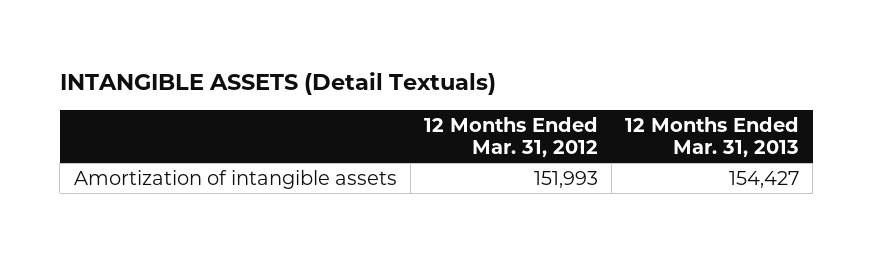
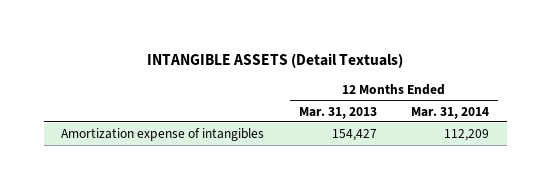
[423,116,598,158] 12 Months Ended Mar. 31, 2012 -> none
none -> [411,106,490,119] Mar. 31, 2014
[73,169,397,189] Amortization of intangible assets -> [60,128,264,142] Amortization expense of intangibles

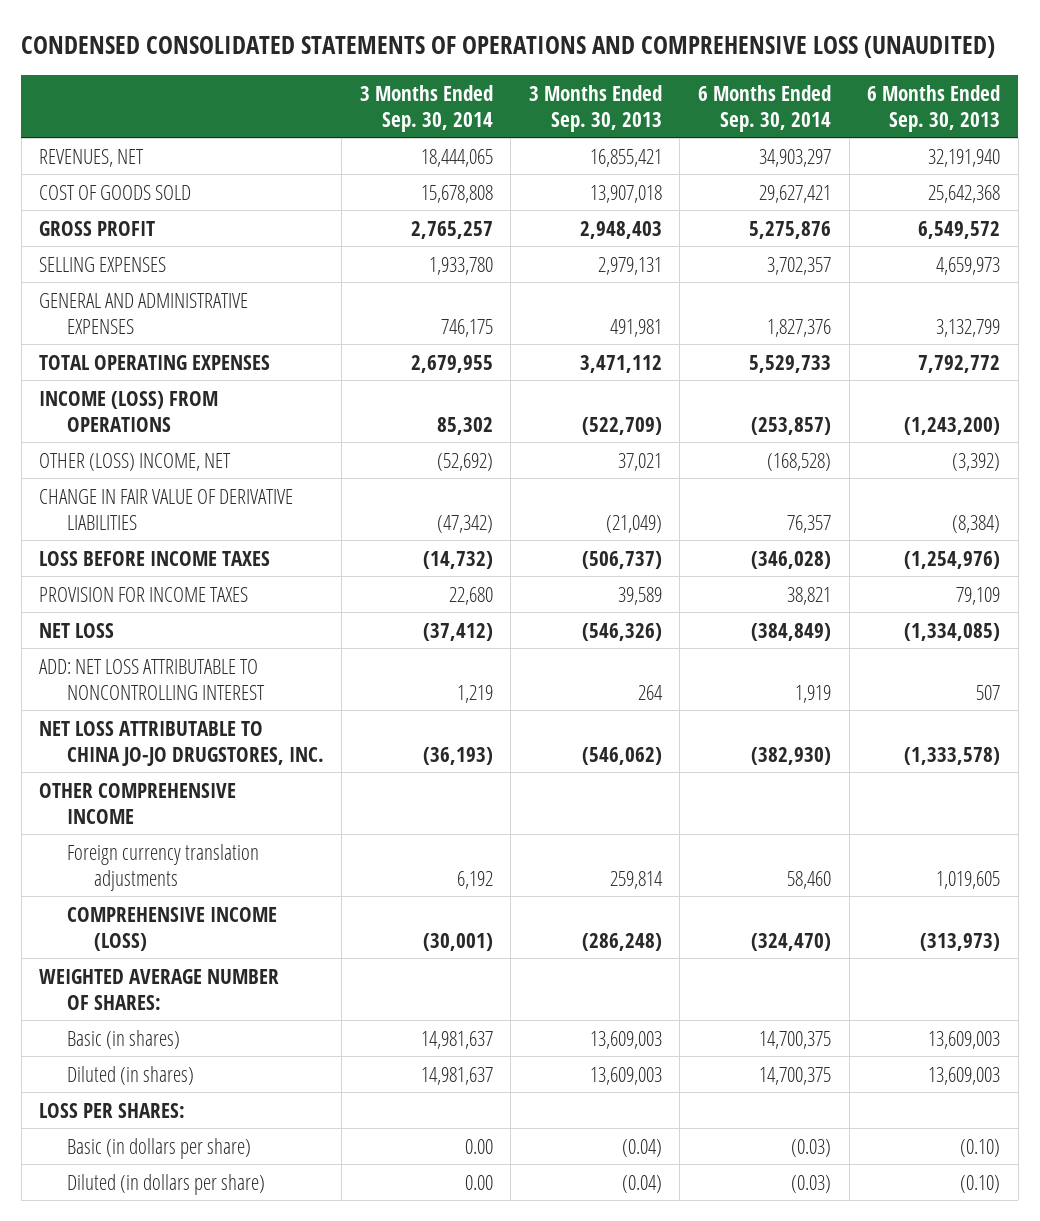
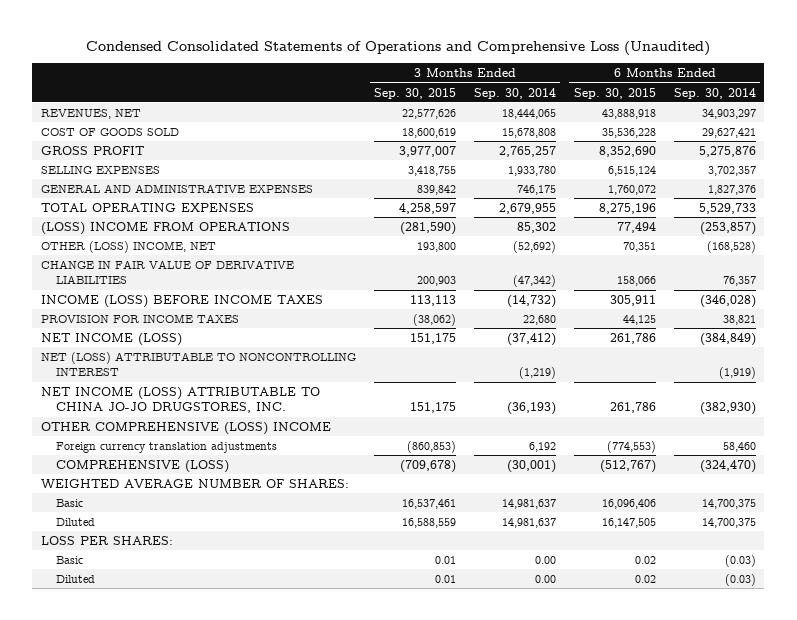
[21,36,996,59] CONDENSED CONSOLIDATED STATEMENTS OF OPERATIONS AND COMPREHENSIVE LOSS (UNAUDITED) -> [86,41,711,57] Condensed Consolidated Statements of Operations and Comprehensive Loss (Unaudited)
[528,84,662,132] 3 Months Ended Sep. 30, 2013 -> none
[867,84,1001,132] 6 Months Ended Sep. 30, 2013 -> none
none -> [373,87,456,99] Sep. 30, 2015
none -> [573,87,656,99] Sep. 30, 2015
[39,390,219,432] INCOME (LOSS) FROM OPERATIONS -> [41,221,291,235] (LOSS) INCOME FROM OPERATIONS
[39,550,271,566] LOSS BEFORE INCOME TAXES -> [41,294,324,308] INCOME (LOSS) BEFORE INCOME TAXES
[39,622,115,638] NET LOSS -> [41,332,183,346] NET INCOME (LOSS)
[39,658,265,700] ADD: NET LOSS ATTRIBUTABLE TO NONCONTROLLING INTEREST -> [41,351,357,377] NET (LOSS) ATTRIBUTABLE TO NONCONTROLLING INTEREST
[456,684,493,703] 1,219 -> [518,367,556,380] (1,219)
[794,684,831,703] 1,919 -> [718,367,756,380] (1,919)
[39,720,324,766] NET LOSS ATTRIBUTABLE TO CHINA JO-JO DRUGSTORES, INC. -> [41,386,321,414] NET INCOME (LOSS) ATTRIBUTABLE TO CHINA JO-JO DRUGSTORES, INC.
[39,782,237,824] OTHER COMPREHENSIVE INCOME -> [41,421,332,435] OTHER COMPREHENSIVE (LOSS) INCOME
[66,906,277,951] COMPREHENSIVE INCOME (LOSS) -> [55,459,229,473] COMPREHENSIVE (LOSS)
[66,1029,180,1049] Basic (in shares) -> [55,498,83,507] Basic
[66,1065,194,1085] Diluted (in shares) -> [55,517,95,526] Diluted
[66,1137,251,1159] Basic (in dollars per share) -> [55,555,83,564] Basic
[66,1173,265,1195] Diluted (in dollars per share) -> [55,574,95,583] Diluted

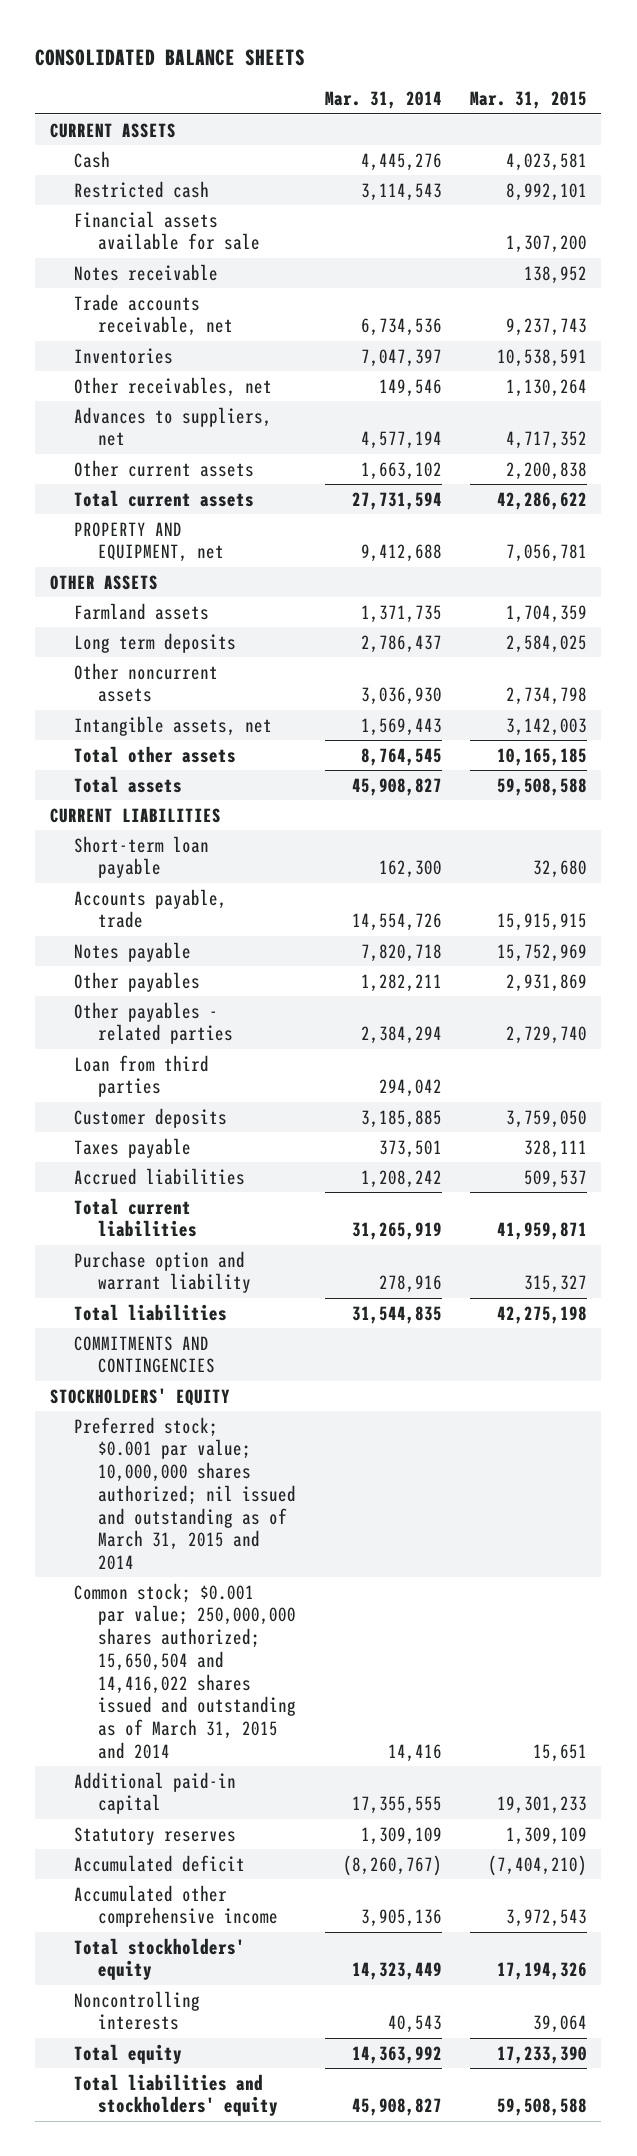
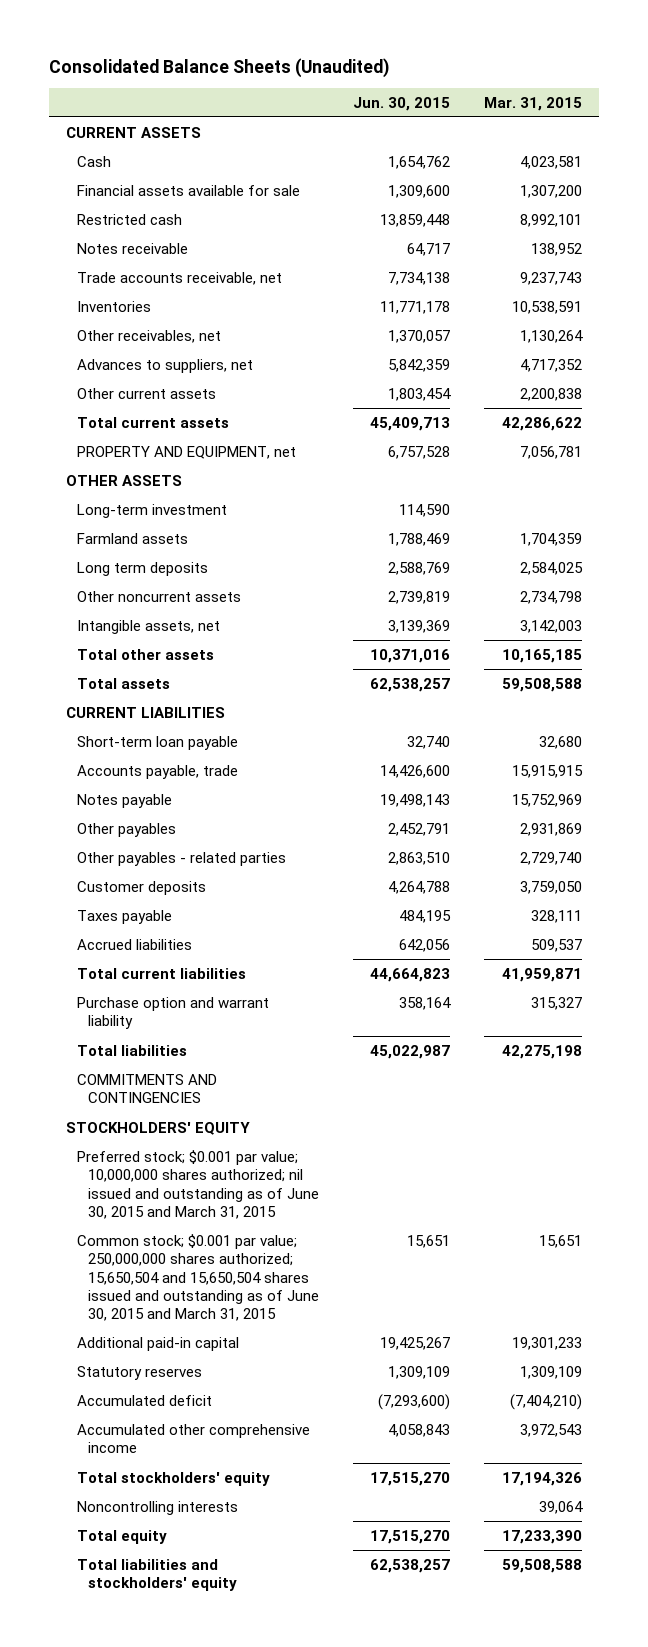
[35,48,306,66] CONSOLIDATED BALANCE SHEETS -> [49,57,390,78] Consolidated Balance Sheets (Unaudited)
[324,91,442,110] Mar. 31, 2014 -> none
none -> [352,96,450,111] Jun. 30, 2015
[73,180,209,198] Restricted cash -> [76,213,182,225] Restricted cash
none -> [76,503,227,518] Long-term investment
[73,1054,209,1098] Loan from third parties -> none
[73,1416,296,1570] Preferred stock; $0.001 par value; 10,000,000 shares authorized; nil issued and outstanding as of March 31, 2015 and 2014 -> [76,1149,319,1219] Preferred stock; $0.001 par value; 10,000,000 shares authorized; nil issued and outstanding as of June 30, 2015 and March 31, 2015
[73,1582,296,1759] Common stock; $0.001 par value; 250,000,000 shares authorized; 15,650,504 and 14,416,022 shares issued and outstanding as of March 31, 2015 and 2014 -> [76,1233,319,1322] Common stock; $0.001 par value; 250,000,000 shares authorized; 15,650,504 and 15,650,504 shares issued and outstanding as of June 30, 2015 and March 31, 2015

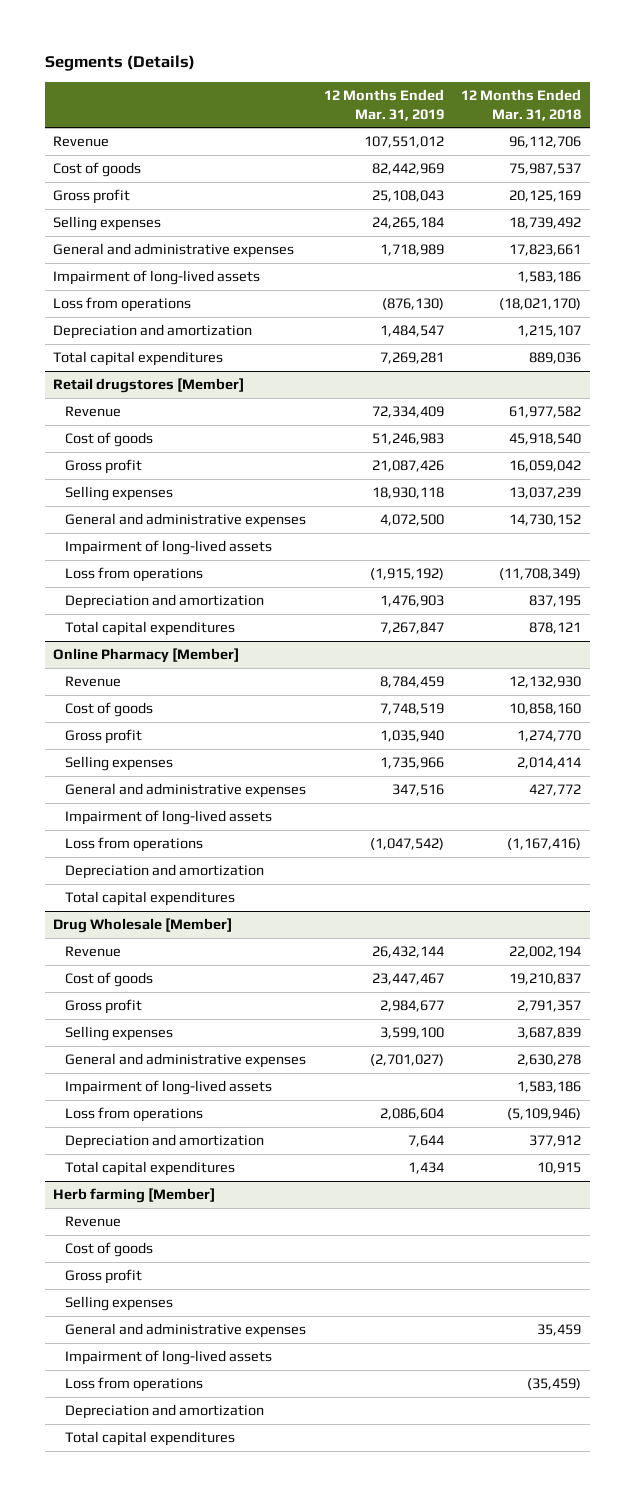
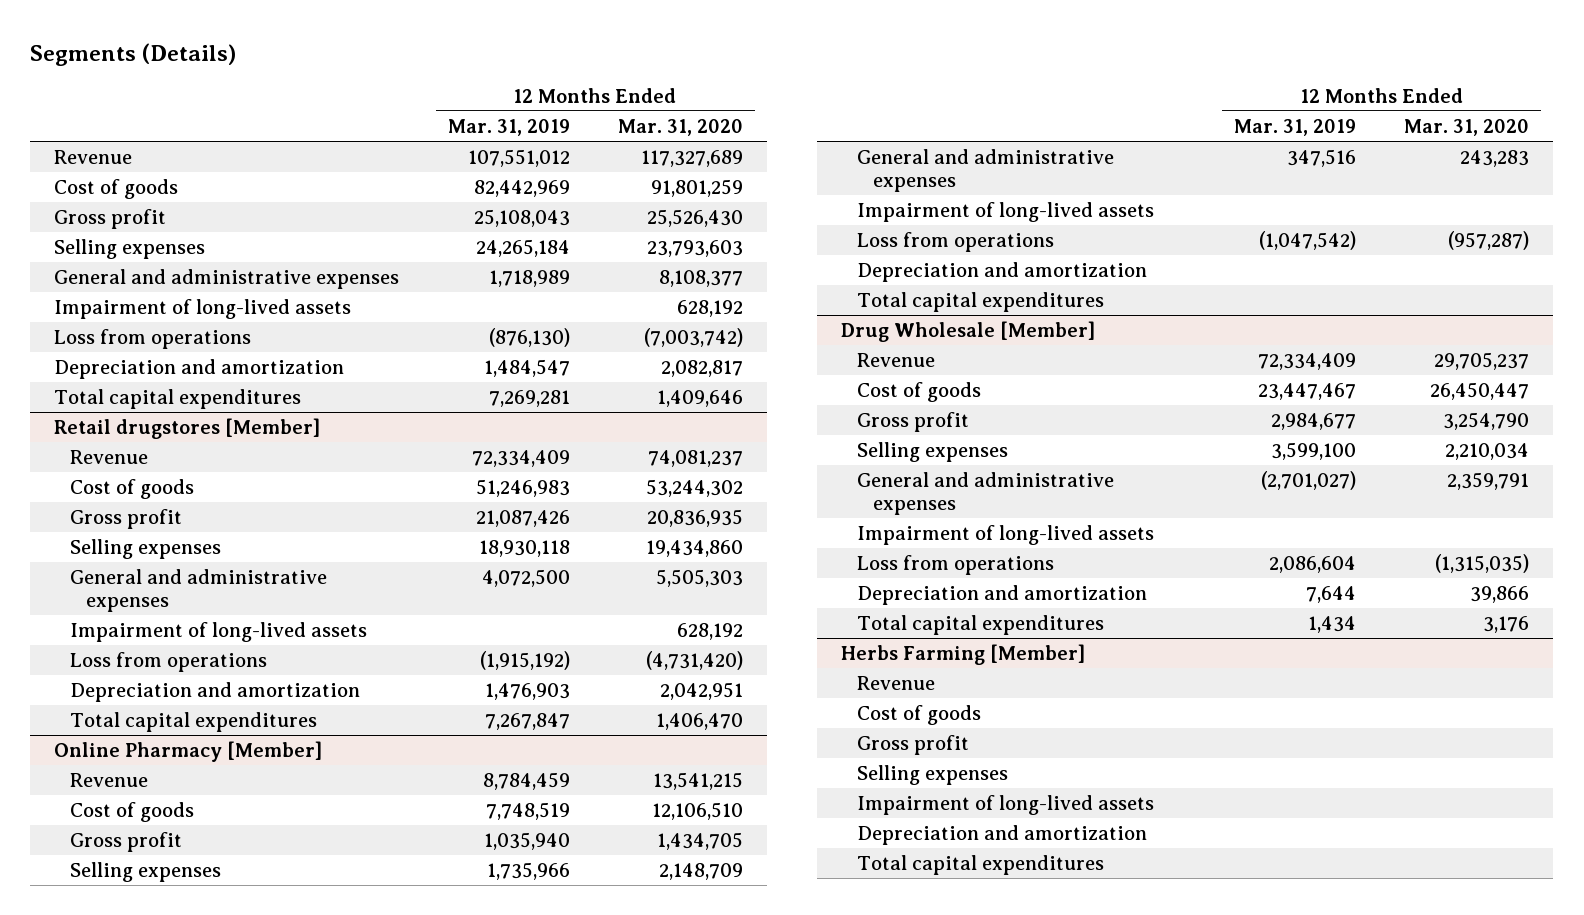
[460,89,581,121] 12 Months Ended Mar. 31, 2018 -> none
none -> [617,118,743,136] Mar. 31, 2020
[371,946,444,959] 26,432,144 -> [1258,352,1357,370] 72,334,409
[53,1188,216,1204] Herb farming [Member] -> [840,643,1085,665] Herbs Farming [Member]
[65,1323,307,1339] General and administrative expenses -> none
[65,1377,204,1393] Loss from operations -> none

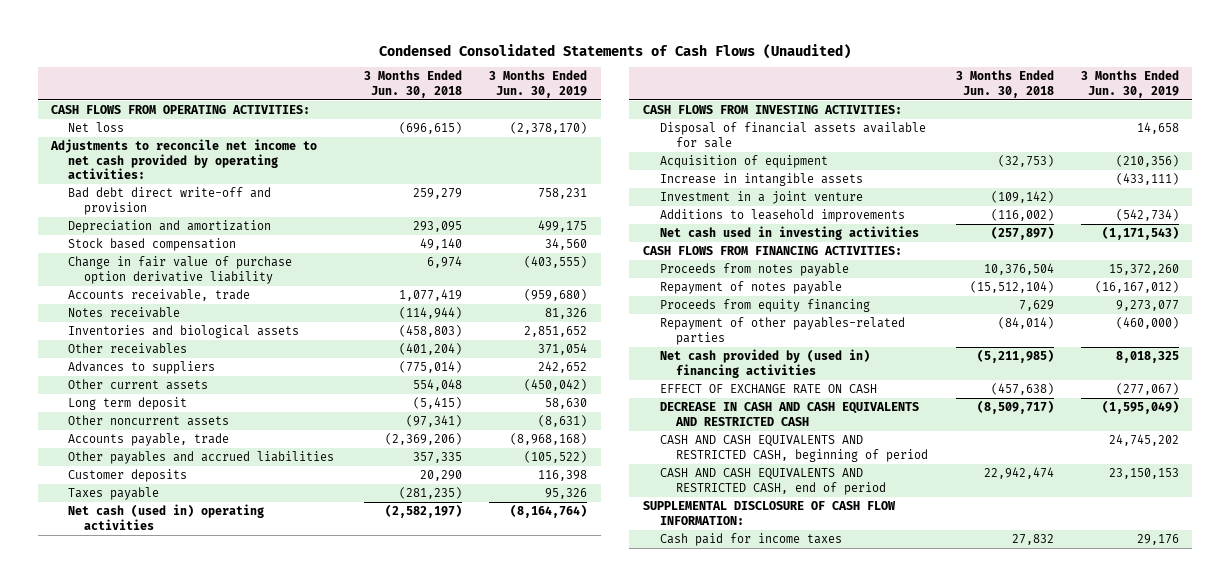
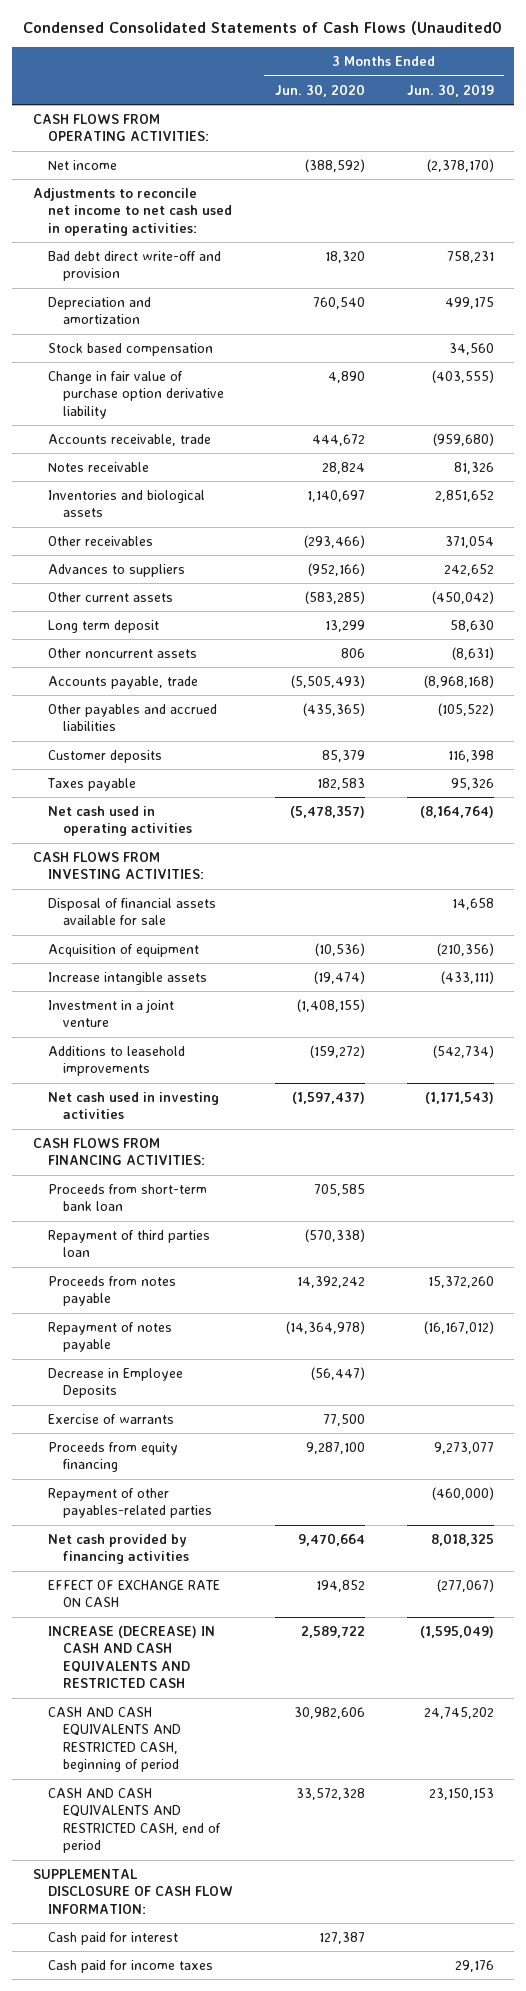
[378,43,851,59] Condensed Consolidated Statements of Cash Flows (Unaudited) -> [23,21,503,36] Condensed Consolidated Statements of Cash Flows (Unaudited0
[363,70,462,98] 3 Months Ended Jun. 30, 2018 -> none
none -> [274,83,365,97] Jun. 30, 2020
[67,122,124,133] Net loss -> [48,159,118,170] Net income
[50,139,318,180] Adjustments to reconcile net income to net cash provided by operating activities: -> [32,187,233,236] Adjustments to reconcile net income to net cash used in operating activities:
[67,504,264,530] Net cash (used in) operating activities -> [48,805,193,837] Net cash used in operating activities
[659,173,863,187] Increase in intangible assets -> [48,971,208,985] Increase intangible assets
none -> [48,1183,208,1212] Proceeds from short-term bank loan
none -> [48,1229,211,1258] Repayment of third parties loan
none -> [48,1367,184,1399] Decrease in Employee Deposits
none -> [48,1413,175,1424] Exercise of warrants
[659,349,870,378] Net cash provided by (used in) financing activities -> [48,1533,190,1565] Net cash provided by financing activities
[659,402,919,426] DECREASE IN CASH AND CASH EQUIVALENTS AND RESTRICTED CASH -> [48,1625,216,1689] INCREASE (DECREASE) IN CASH AND CASH EQUIVALENTS AND RESTRICTED CASH
none -> [48,1931,179,1945] Cash paid for interest

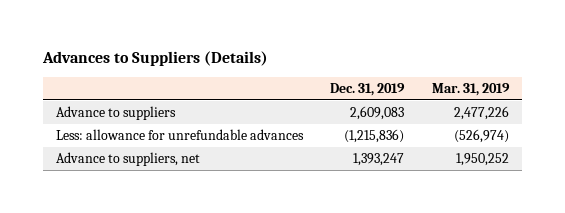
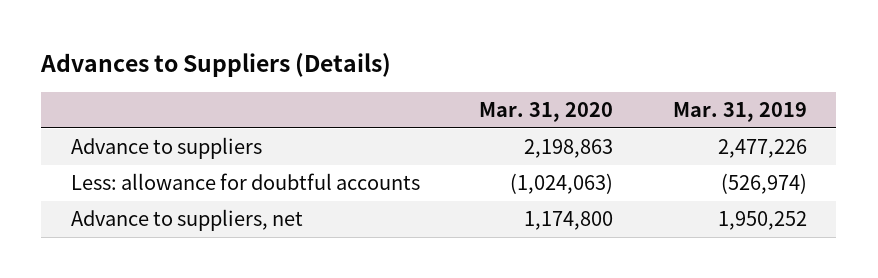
[330,82,406,96] Dec. 31, 2019 -> none
none -> [479,102,614,123] Mar. 31, 2020
[56,129,305,141] Less: allowance for unrefundable advances -> [71,173,421,191] Less: allowance for doubtful accounts

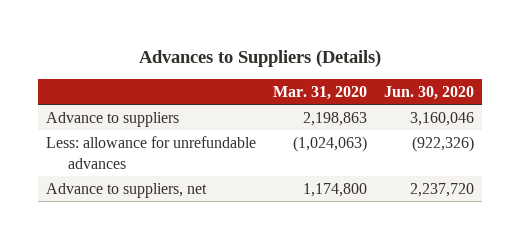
[672,102,807,123] Mar. 31, 2019 -> none
none -> [383,85,474,100] Jun. 30, 2020
[71,173,421,191] Less: allowance for doubtful accounts -> [46,135,257,169] Less: allowance for unrefundable advances

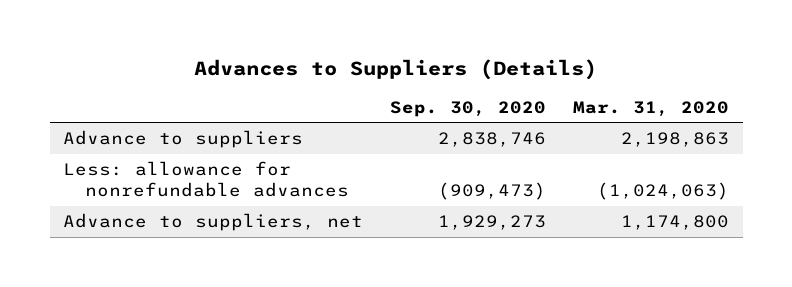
[383,85,474,100] Jun. 30, 2020 -> none
none -> [390,100,547,117] Sep. 30, 2020
[46,135,257,169] Less: allowance for unrefundable advances -> [63,161,350,197] Less: allowance for nonrefundable advances

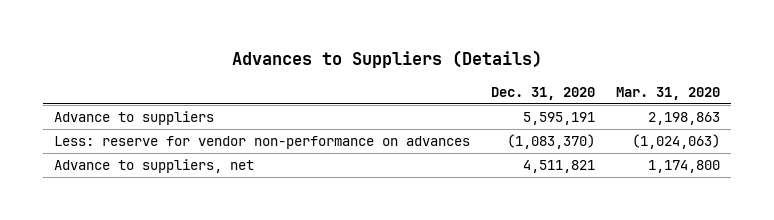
[390,100,547,117] Sep. 30, 2020 -> none
none -> [490,86,595,100] Dec. 31, 2020
[63,161,350,197] Less: allowance for nonrefundable advances -> [53,136,470,150] Less: reserve for vendor non-performance on advances

